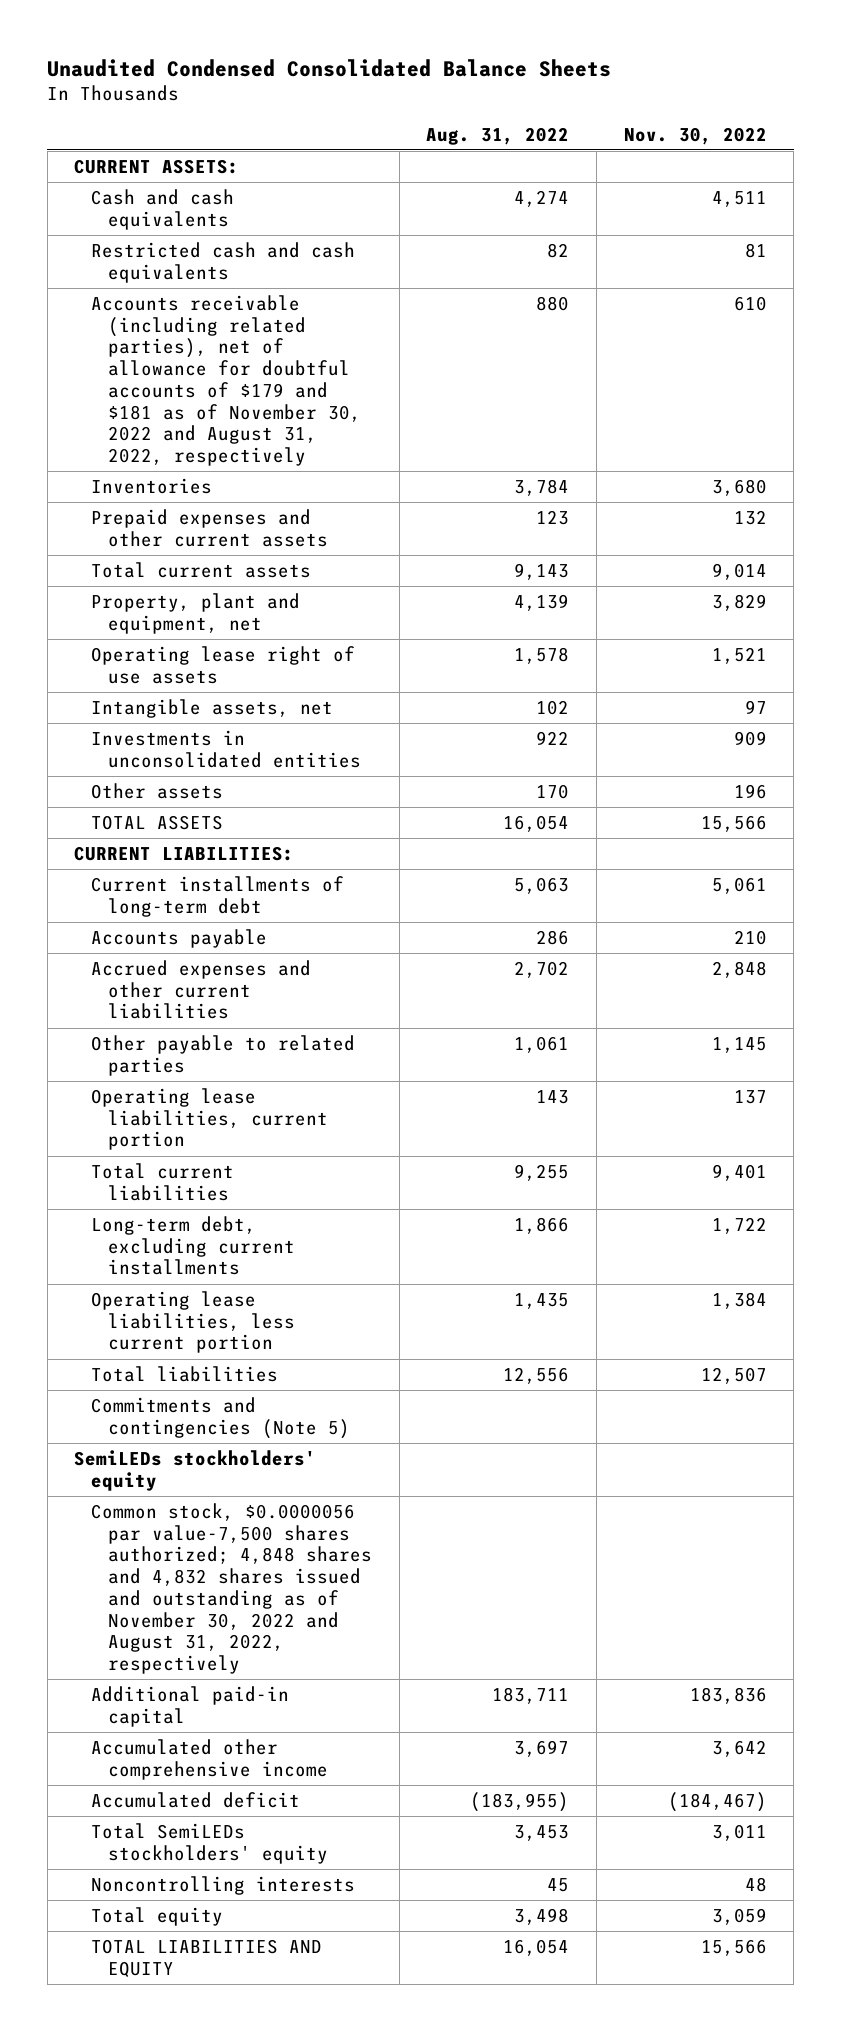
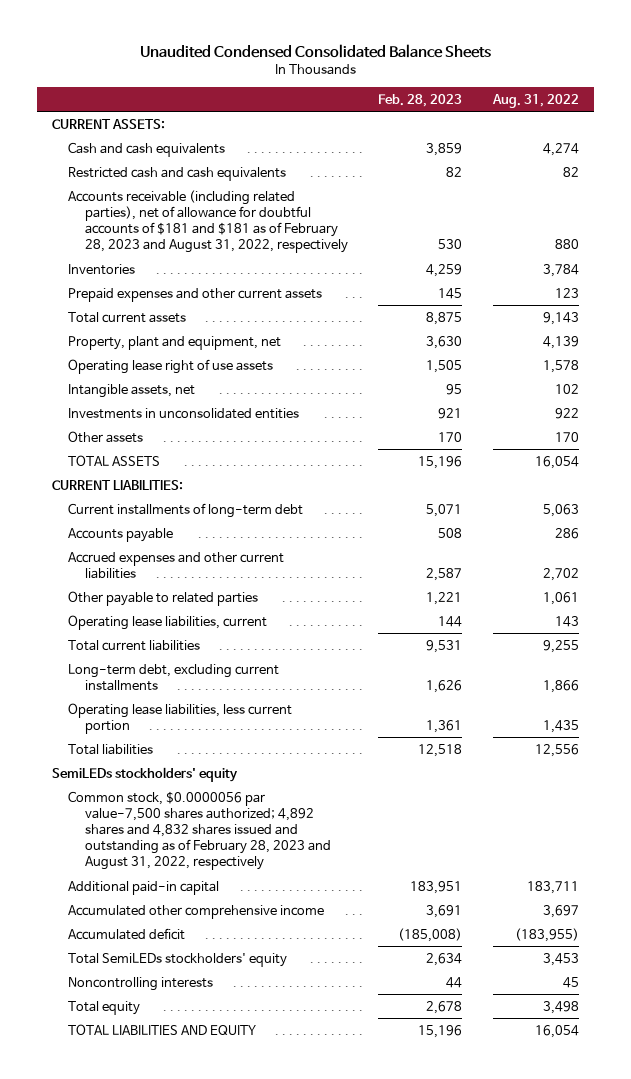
[623,126,767,145] Nov. 30, 2022 -> none
none -> [378,93,463,107] Feb. 28, 2023
[91,294,362,467] Accounts receivable (including related parties), net of allowance for doubtful accounts of $179 and $181 as of November 30, 2022 and August 31, 2022, respectively -> [68,189,348,254] Accounts receivable (including related parties), net of allowance for doubtful accounts of $181 and $181 as of February 28, 2023 and August 31, 2022, respectively
[91,1087,329,1151] Operating lease liabilities, current portion -> [68,614,268,630] Operating lease liabilities, current
[91,1396,351,1439] Commitments and contingencies (Note 5) -> none
[91,1502,373,1675] Common stock, $0.0000056 par value-7,500 shares authorized; 4,848 shares and 4,832 shares issued and outstanding as of November 30, 2022 and August 31, 2022, respectively -> [68,790,331,871] Common stock, $0.0000056 par value-7,500 shares authorized; 4,892 shares and 4,832 shares issued and outstanding as of February 28, 2023 and August 31, 2022, respectively

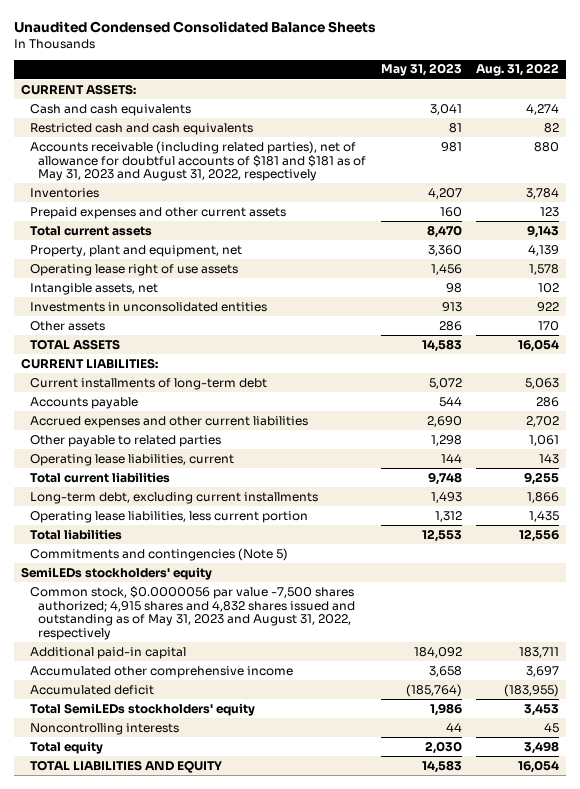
[378,93,463,107] Feb. 28, 2023 -> none
none -> [380,63,462,77] May 31, 2023
[68,189,348,254] Accounts receivable (including related parties), net of allowance for doubtful accounts of $181 and $181 as of February 28, 2023 and August 31, 2022, respectively -> [29,140,367,182] Accounts receivable (including related parties), net of allowance for doubtful accounts of $181 and $181 as of May 31, 2023 and August 31, 2022, respectively
none -> [29,547,288,561] Commitments and contingencies (Note 5)
[68,790,331,871] Common stock, $0.0000056 par value-7,500 shares authorized; 4,892 shares and 4,832 shares issued and outstanding as of February 28, 2023 and August 31, 2022, respectively -> [29,585,356,640] Common stock, $0.0000056 par value -7,500 shares authorized; 4,915 shares and 4,832 shares issued and outstanding as of May 31, 2023 and August 31, 2022, respectively

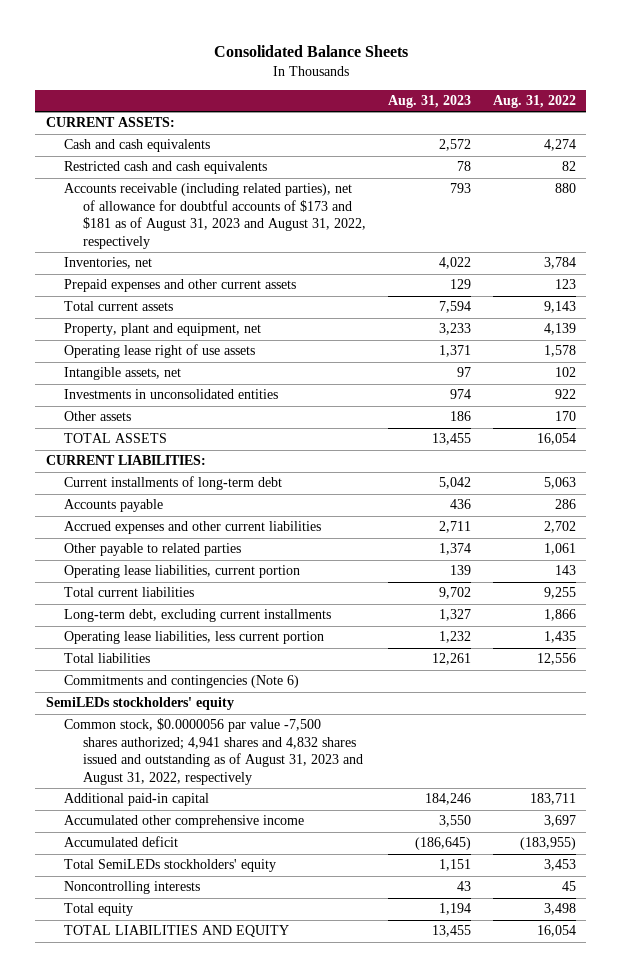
[13,20,376,33] Unaudited Condensed Consolidated Balance Sheets -> [213,44,408,57] Consolidated Balance Sheets
[380,63,462,77] May 31, 2023 -> none
none -> [387,95,471,109] Aug. 31, 2023
[29,140,367,182] Accounts receivable (including related parties), net of allowance for doubtful accounts of $181 and $181 as of May 31, 2023 and August 31, 2022, respectively -> [64,183,366,249] Accounts receivable (including related parties), net of allowance for doubtful accounts of $173 and $181 as of August 31, 2023 and August 31, 2022, respectively
[29,187,99,198] Inventories -> [64,257,153,270] Inventories, net
[29,453,234,466] Operating lease liabilities, current -> [64,565,301,579] Operating lease liabilities, current portion
[29,547,288,561] Commitments and contingencies (Note 5) -> [64,675,300,689] Commitments and contingencies (Note 6)
[29,585,356,640] Common stock, $0.0000056 par value -7,500 shares authorized; 4,915 shares and 4,832 shares issued and outstanding as of May 31, 2023 and August 31, 2022, respectively -> [64,718,363,785] Common stock, $0.0000056 par value -7,500 shares authorized; 4,941 shares and 4,832 shares issued and outstanding as of August 31, 2023 and August 31, 2022, respectively

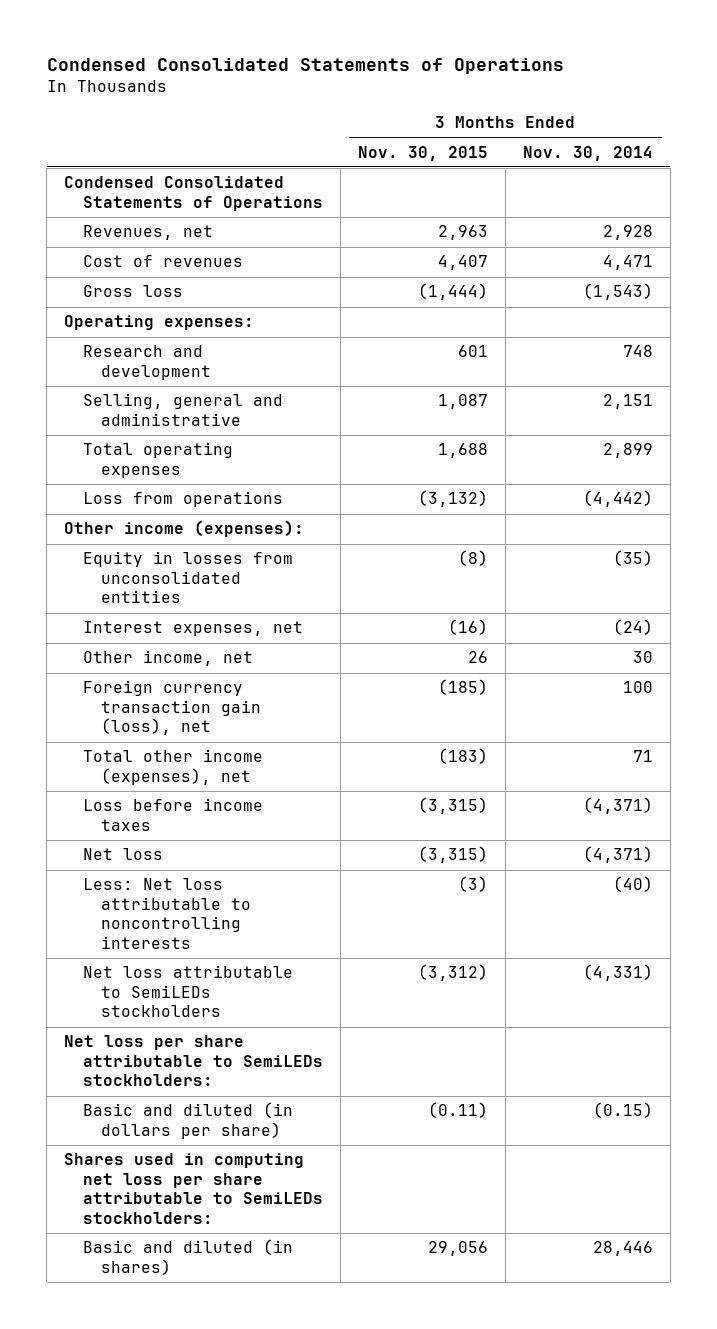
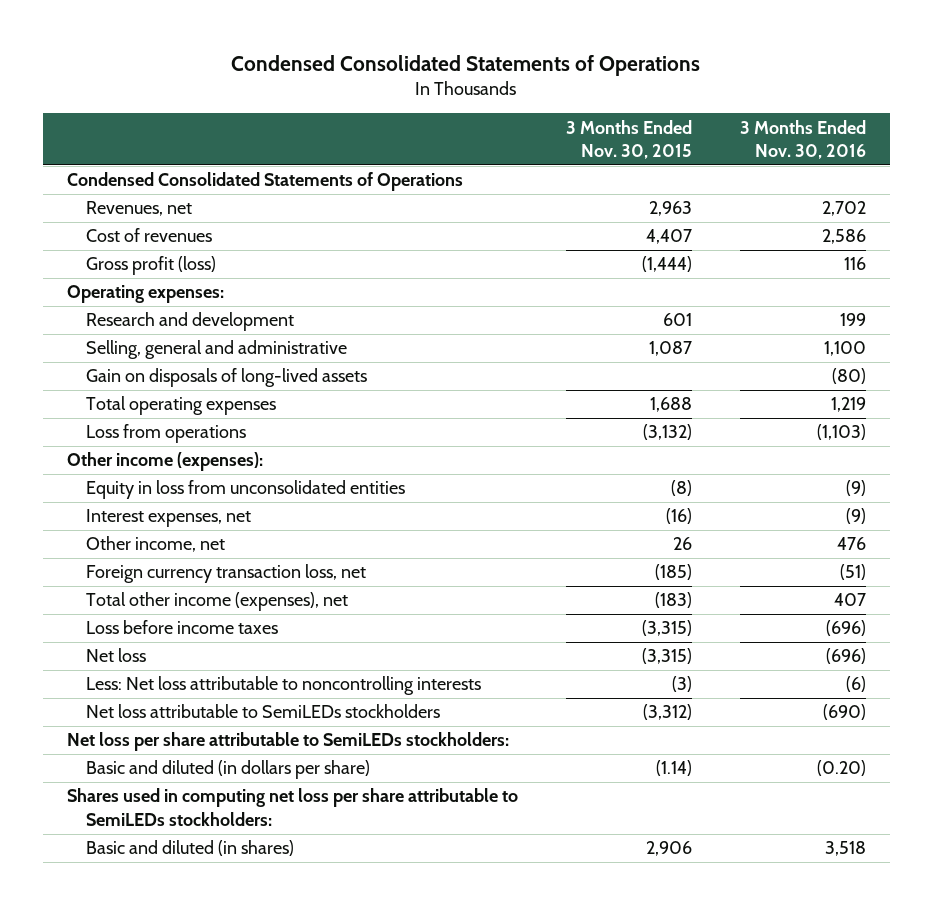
[522,145,653,161] Nov. 30, 2014 -> none
none -> [739,119,866,160] 3 Months Ended Nov. 30, 2016
[82,285,183,298] Gross loss -> [85,256,216,276] Gross profit (loss)
none -> [85,368,367,388] Gain on disposals of long-lived assets
[82,551,293,604] Equity in losses from unconsolidated entities -> [85,480,405,500] Equity in loss from unconsolidated entities
[82,680,262,736] Foreign currency transaction gain (loss), net -> [85,564,366,584] Foreign currency transaction loss, net
[427,1102,488,1119] (0.11) -> [655,760,692,777] (1.14)
[427,1241,488,1257] 29,056 -> [645,841,692,857] 2,906

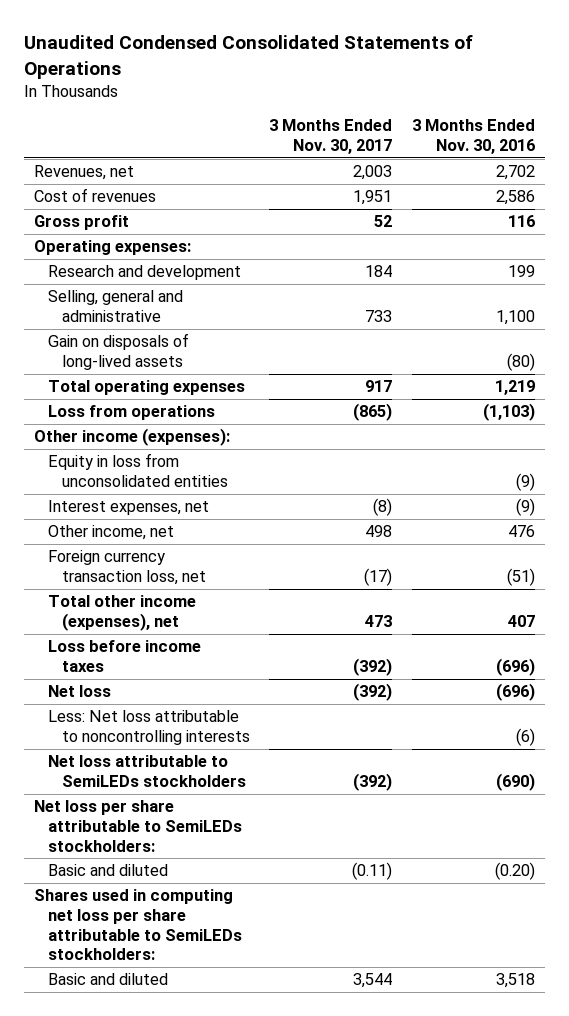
[231,54,701,76] Condensed Consolidated Statements of Operations -> [24,35,474,79] Unaudited Condensed Consolidated Statements of Operations
[565,119,692,160] 3 Months Ended Nov. 30, 2015 -> none
none -> [269,119,393,155] 3 Months Ended Nov. 30, 2017
[66,172,463,192] Condensed Consolidated Statements of Operations -> none
[85,256,216,276] Gross profit (loss) -> [33,215,129,231] Gross profit
[85,760,370,780] Basic and diluted (in dollars per share) -> [47,864,168,877] Basic and diluted
[85,840,294,857] Basic and diluted (in shares) -> [47,973,168,986] Basic and diluted

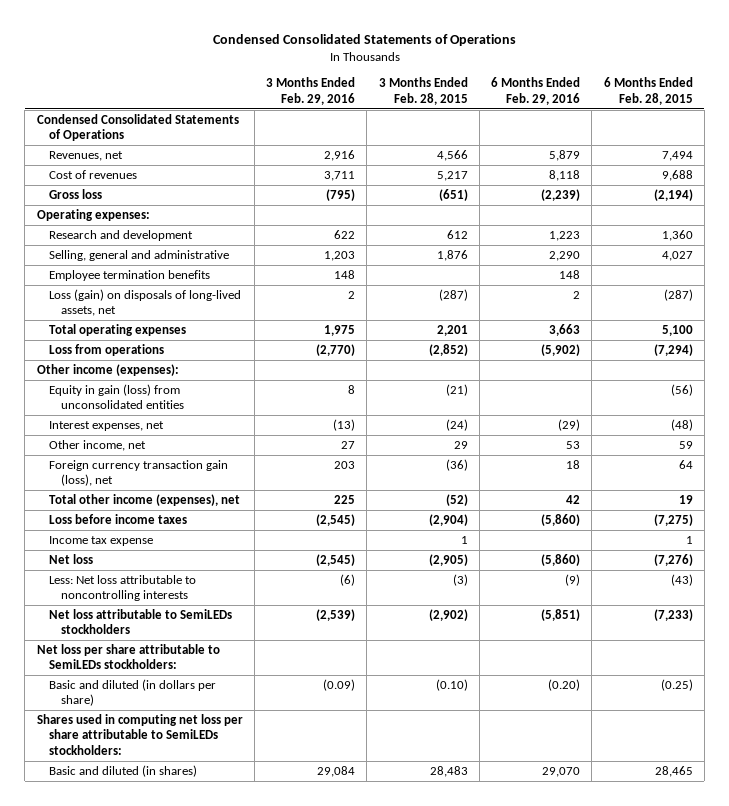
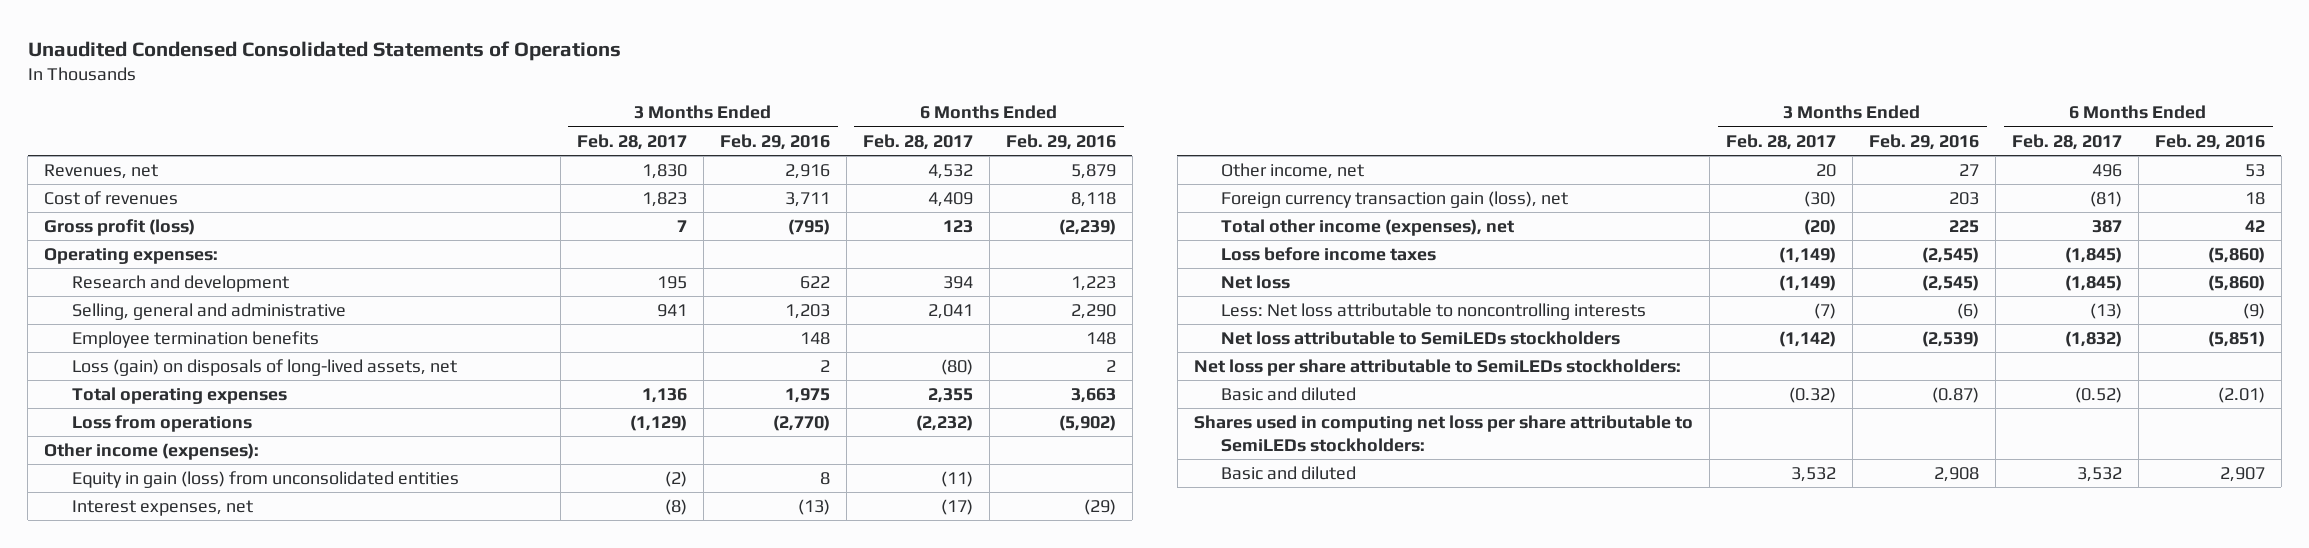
[212,34,516,47] Condensed Consolidated Statements of Operations -> [27,40,621,61] Unaudited Condensed Consolidated Statements of Operations
[378,77,468,105] 3 Months Ended Feb. 28, 2015 -> none
[603,77,693,105] 6 Months Ended Feb. 28, 2015 -> none
none -> [576,133,687,150] Feb. 28, 2017
none -> [862,133,973,150] Feb. 28, 2017
[36,113,239,142] Condensed Consolidated Statements of Operations -> none
[48,188,102,199] Gross loss -> [44,219,196,237] Gross profit (loss)
[48,535,153,546] Income tax expense -> none
[48,678,216,707] Basic and diluted (in dollars per share) -> [1220,387,1356,402] Basic and diluted
[323,678,356,691] (0.09) -> [1931,387,1979,404] (0.87)
[548,678,581,691] (0.20) -> [2217,387,2265,404] (2.01)
[48,764,197,777] Basic and diluted (in shares) -> [1220,466,1356,481] Basic and diluted
[317,765,356,777] 29,084 -> [1933,467,1979,483] 2,908
[542,766,581,777] 29,070 -> [2219,467,2265,483] 2,907

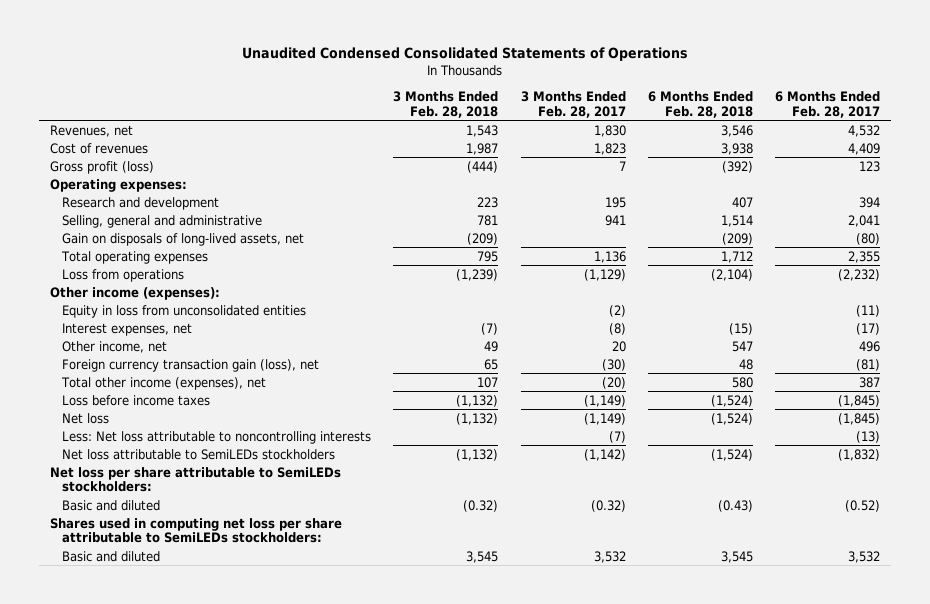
[719,133,830,150] Feb. 29, 2016 -> none
[1005,133,1116,150] Feb. 29, 2016 -> none
none -> [393,90,499,118] 3 Months Ended Feb. 28, 2018
none -> [647,90,753,118] 6 Months Ended Feb. 28, 2018
[71,331,319,349] Employee termination benefits -> none
[71,359,457,377] Loss (gain) on disposals of long-lived assets, net -> [62,232,305,246] Gain on disposals of long-lived assets, net
[71,471,459,489] Equity in gain (loss) from unconsolidated entities -> [62,304,307,318] Equity in loss from unconsolidated entities

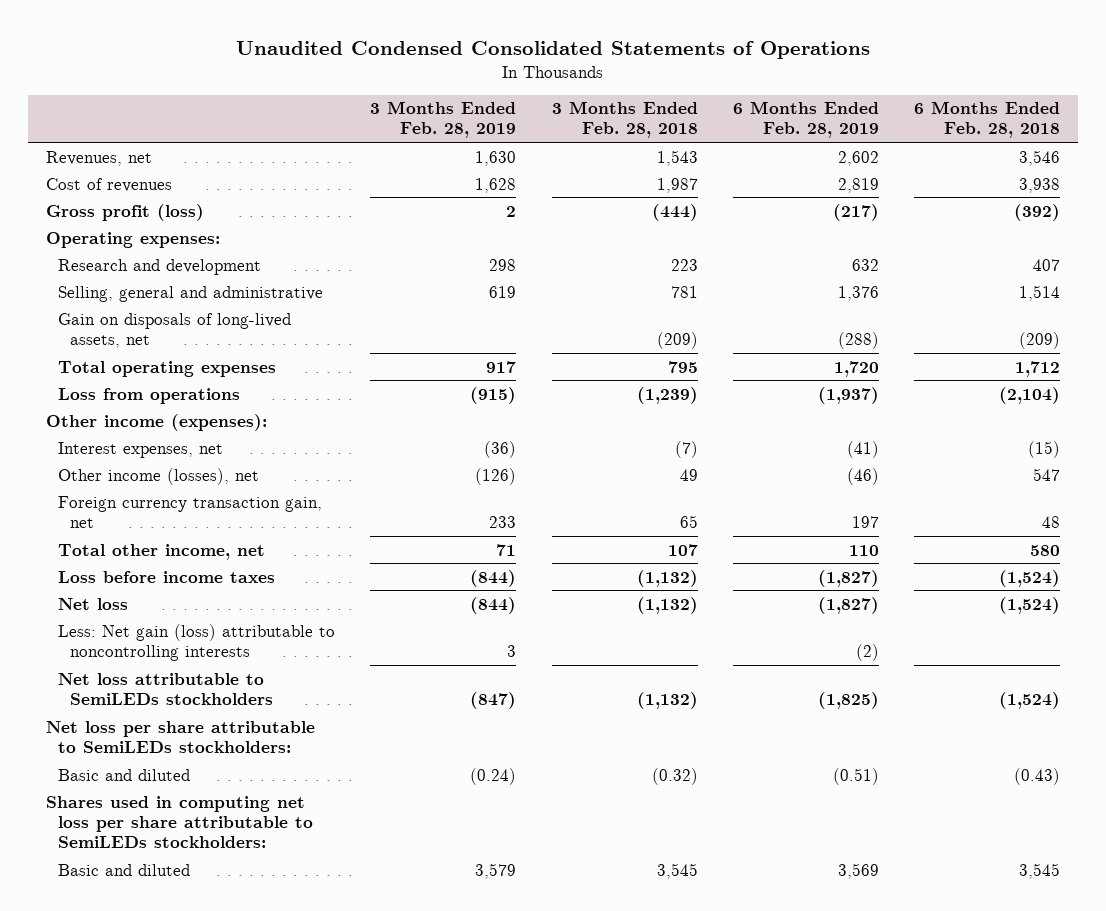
[520,90,626,118] 3 Months Ended Feb. 28, 2017 -> none
[775,90,881,118] 6 Months Ended Feb. 28, 2017 -> none
none -> [370,101,517,139] 3 Months Ended Feb. 28, 2019
none -> [732,101,879,139] 6 Months Ended Feb. 28, 2019
[62,304,307,318] Equity in loss from unconsolidated entities -> none
[62,340,168,353] Other income, net -> [58,467,260,485] Other income (losses), net
[62,358,320,372] Foreign currency transaction gain (loss), net -> [58,495,323,528] Foreign currency transaction gain, net
[61,376,267,390] Total other income (expenses), net -> [58,543,266,560] Total other income, net
[62,430,372,444] Less: Net loss attributable to noncontrolling interests -> [58,623,336,661] Less: Net gain (loss) attributable to noncontrolling interests

